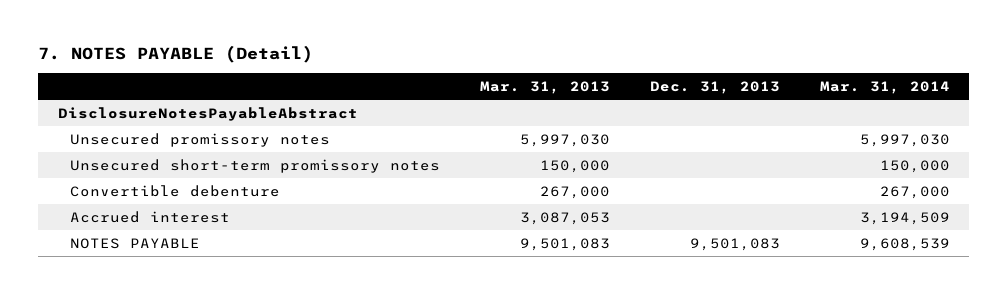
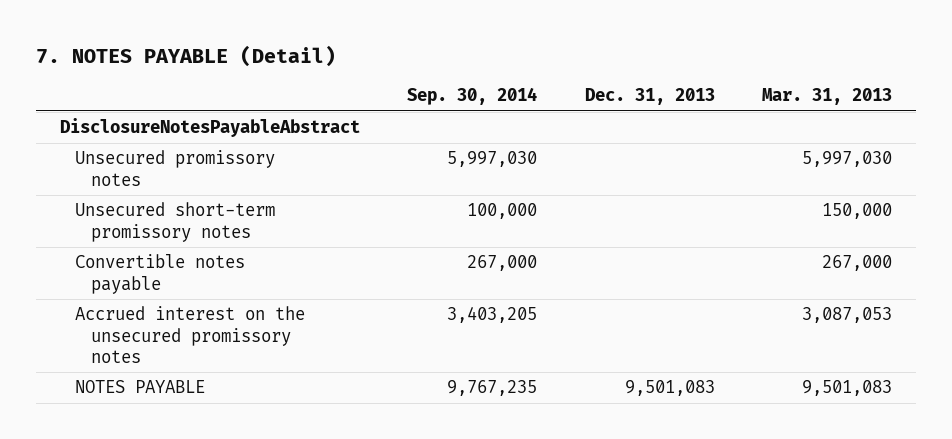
[819,80,950,94] Mar. 31, 2014 -> none
none -> [407,87,538,106] Sep. 30, 2014
[70,184,281,197] Convertible debenture -> [75,254,246,294] Convertible notes payable
[70,210,231,223] Accrued interest -> [75,306,306,363] Accrued interest on the unsecured promissory notes

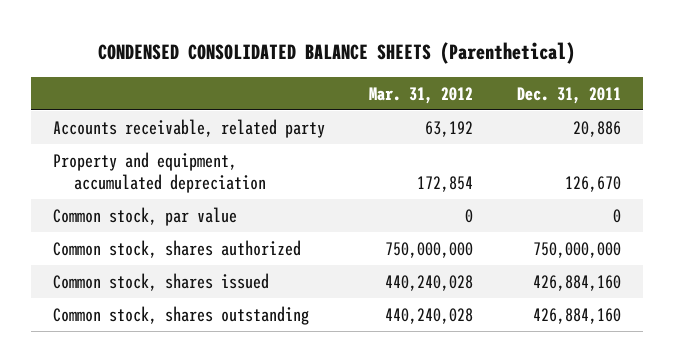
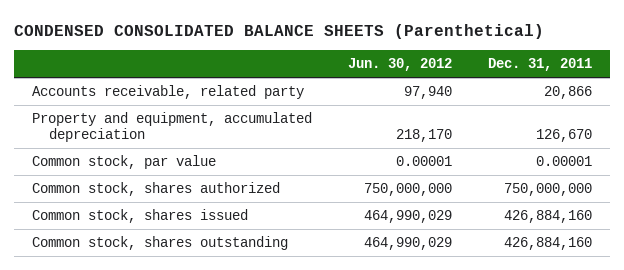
[369,86,474,104] Mar. 31, 2012 -> none
none -> [348,58,453,72] Jun. 30, 2012
[573,120,622,137] 20,886 -> [543,86,592,100] 20,866
[613,208,622,223] 0 -> [535,156,592,167] 0.00001

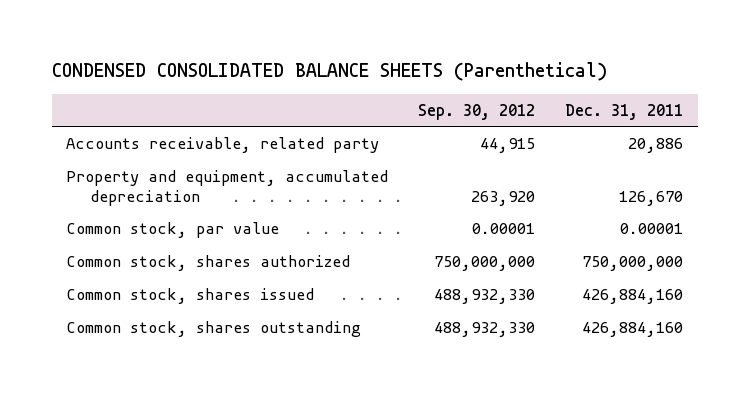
[348,58,453,72] Jun. 30, 2012 -> none
none -> [418,103,536,120] Sep. 30, 2012
[543,86,592,100] 20,866 -> [627,137,683,153] 20,886

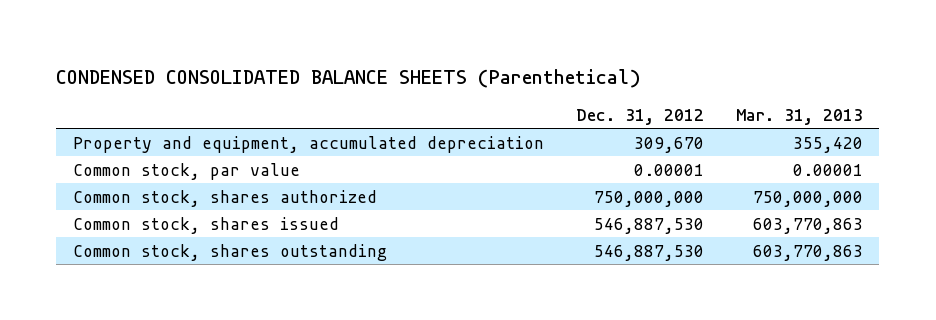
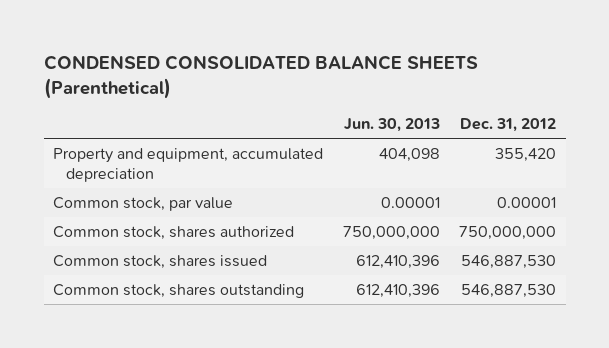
[736,108,864,125] Mar. 31, 2013 -> none
none -> [343,118,440,133] Jun. 30, 2013
[633,136,704,153] 309,670 -> [494,147,556,162] 355,420

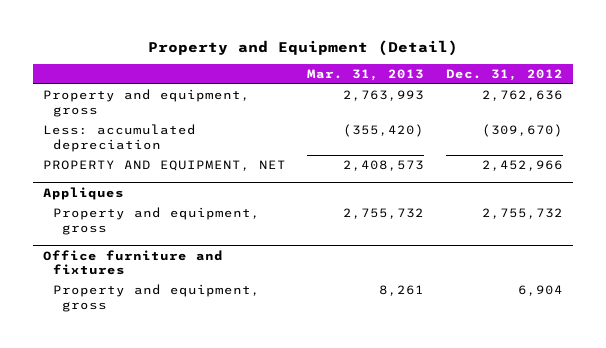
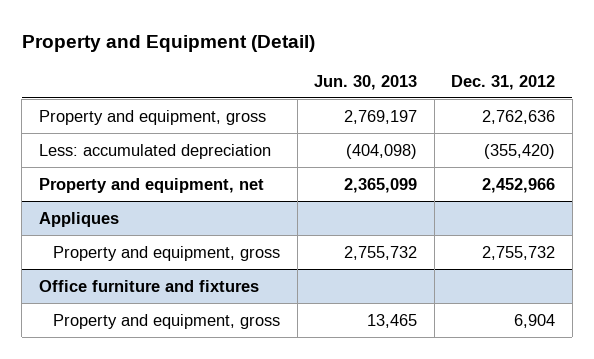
[307,69,425,82] Mar. 31, 2013 -> none
none -> [314,74,418,90] Jun. 30, 2013
[481,124,563,138] (309,670) -> [484,143,556,159] (355,420)
[43,160,287,172] PROPERTY AND EQUIPMENT, NET -> [38,177,264,193] Property and equipment, net

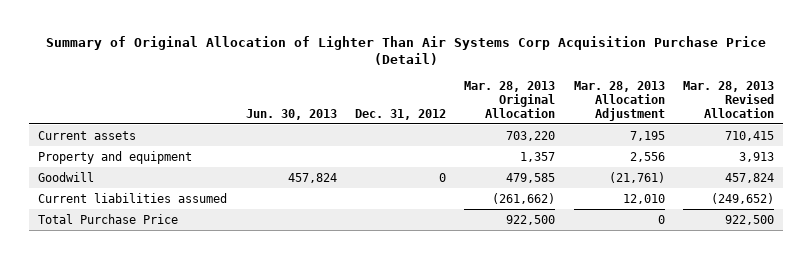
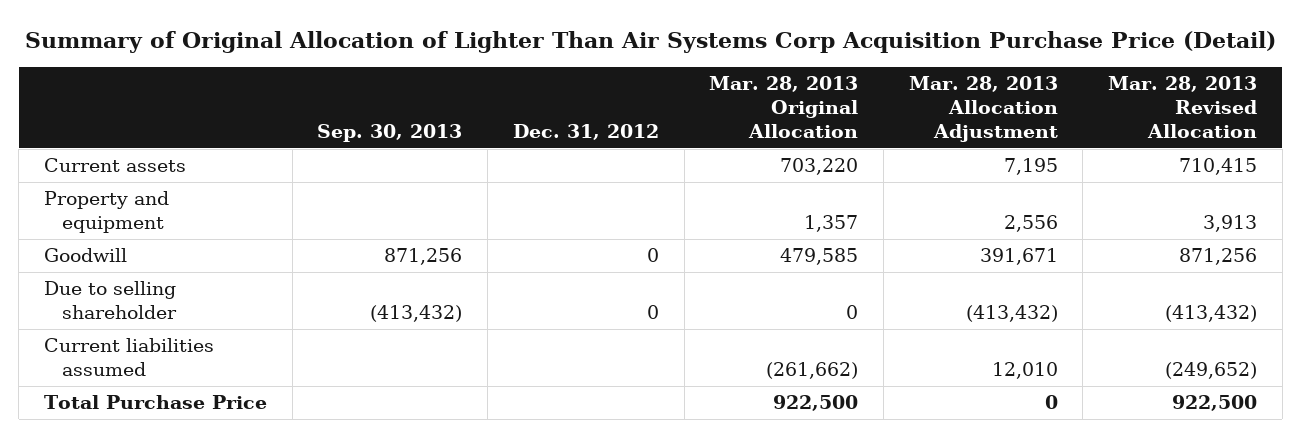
[245,108,337,120] Jun. 30, 2013 -> none
none -> [317,124,463,143] Sep. 30, 2013
[608,171,665,183] (21,761) -> [979,248,1058,266] 391,671
[725,172,775,183] 457,824 -> [1179,248,1258,266] 871,256
none -> [44,281,177,320] Due to selling shareholder

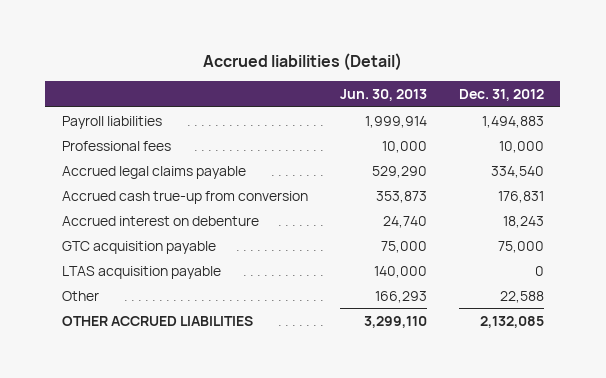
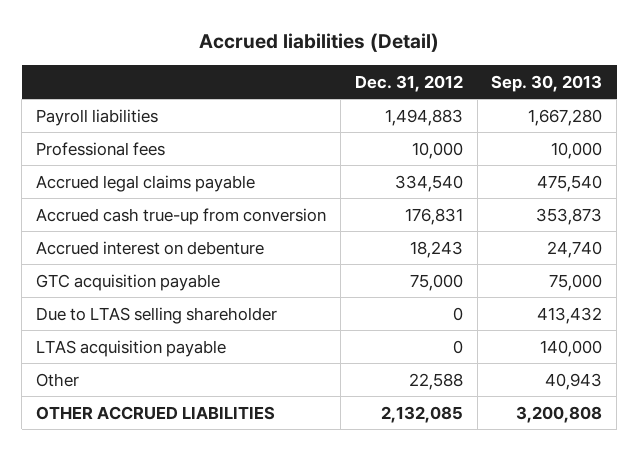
[339,89,427,102] Jun. 30, 2013 -> none
none -> [491,74,603,92] Sep. 30, 2013
none -> [36,306,278,324] Due to LTAS selling shareholder

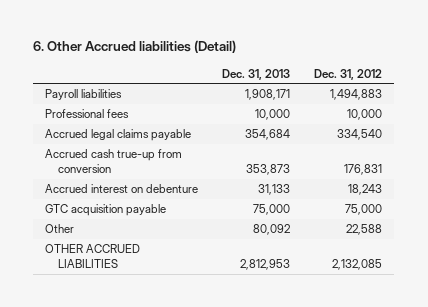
[199,33,440,53] Accrued liabilities (Detail) -> [33,40,237,54] 6. Other Accrued liabilities (Detail)
[491,74,603,92] Sep. 30, 2013 -> none
none -> [222,68,291,80] Dec. 31, 2013
[36,306,278,324] Due to LTAS selling shareholder -> none
[36,339,227,357] LTAS acquisition payable -> none

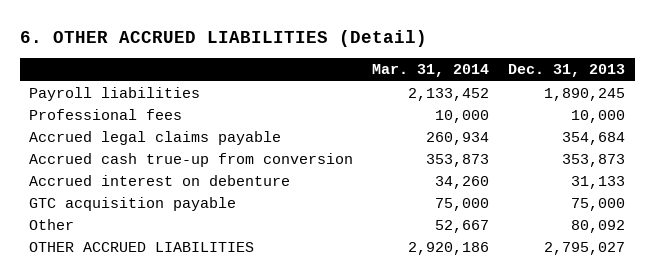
[33,40,237,54] 6. Other Accrued liabilities (Detail) -> [20,30,428,48] 6. OTHER ACCRUED LIABILITIES (Detail)
[314,68,383,80] Dec. 31, 2012 -> none
none -> [372,64,490,78] Mar. 31, 2014
[245,89,291,101] 1,908,171 -> [544,88,626,102] 1,890,245
[240,259,291,271] 2,812,953 -> [544,242,626,256] 2,795,027

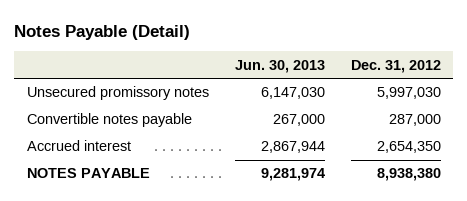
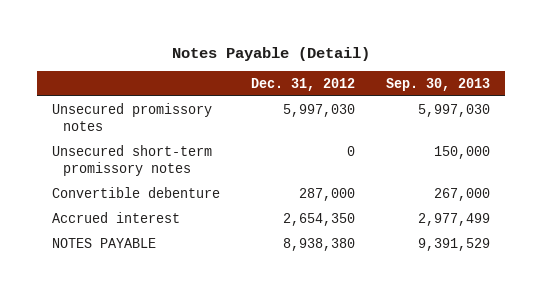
[234,59,325,73] Jun. 30, 2013 -> none
none -> [385,77,490,91] Sep. 30, 2013
none -> [52,144,213,176] Unsecured short-term promissory notes
[26,113,192,128] Convertible notes payable -> [52,186,221,198] Convertible debenture

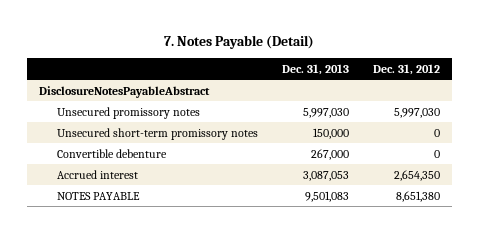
[172,46,371,61] Notes Payable (Detail) -> [164,35,315,50] 7. Notes Payable (Detail)
[385,77,490,91] Sep. 30, 2013 -> none
none -> [282,64,350,76] Dec. 31, 2013
none -> [39,85,211,98] DisclosureNotesPayableAbstract
[299,187,356,201] 287,000 -> [433,149,440,158] 0
[283,237,356,251] 8,938,380 -> [395,190,440,202] 8,651,380

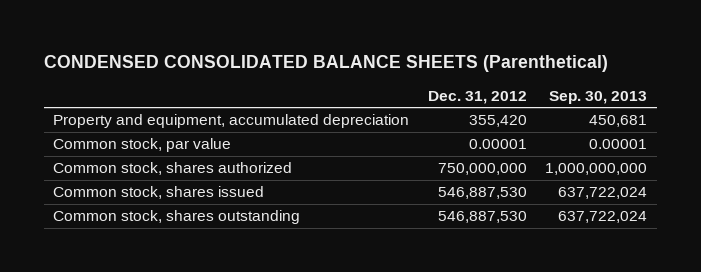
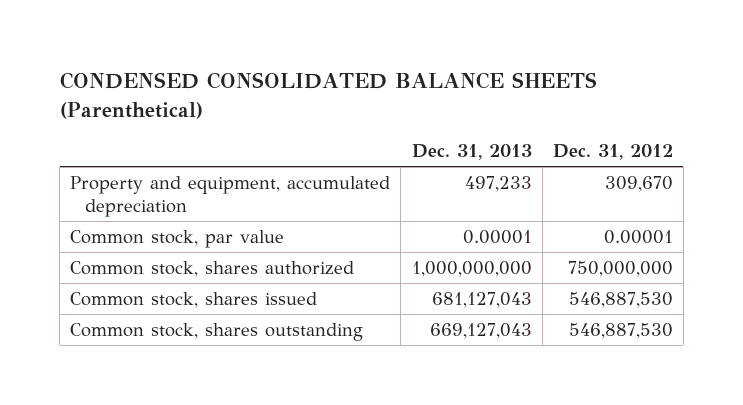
[549,90,648,104] Sep. 30, 2013 -> none
none -> [411,144,532,161] Dec. 31, 2013
[468,115,527,128] 355,420 -> [604,175,673,192] 309,670

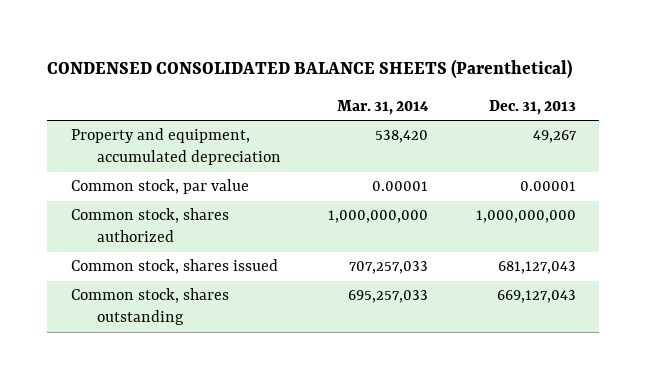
[552,144,673,161] Dec. 31, 2012 -> none
none -> [337,99,430,115] Mar. 31, 2014
[464,175,532,192] 497,233 -> [532,130,577,144] 49,267

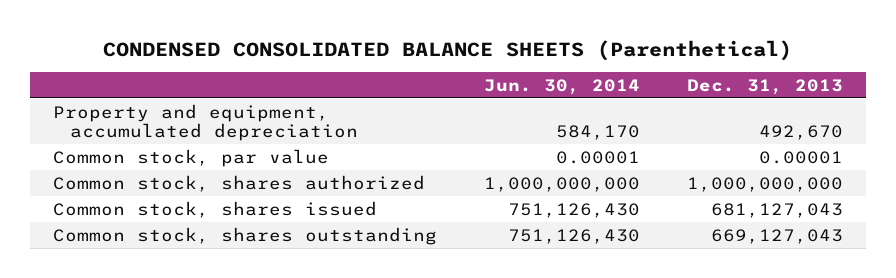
[337,99,430,115] Mar. 31, 2014 -> none
none -> [483,78,640,95] Jun. 30, 2014
[532,130,577,144] 49,267 -> [758,125,843,141] 492,670

